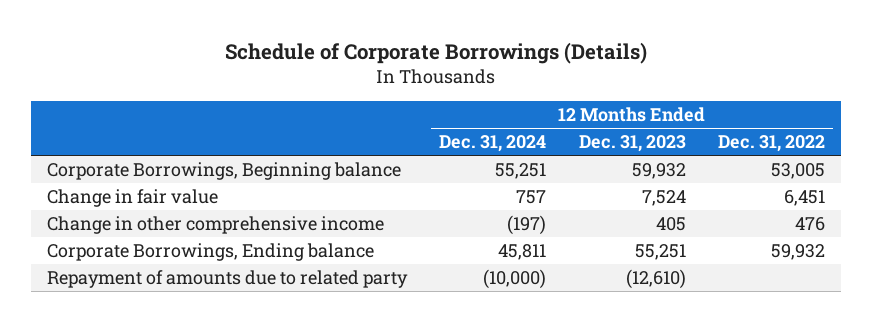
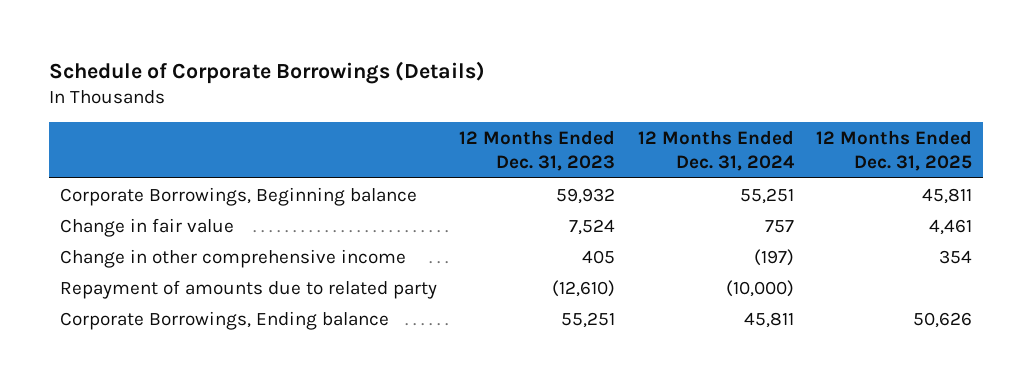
[717,135,825,153] Dec. 31, 2022 -> none
none -> [816,129,973,171] 12 Months Ended Dec. 31, 2025
[47,243,375,262] Corporate Borrowings, Ending balance -> [59,310,389,330] Corporate Borrowings, Ending balance

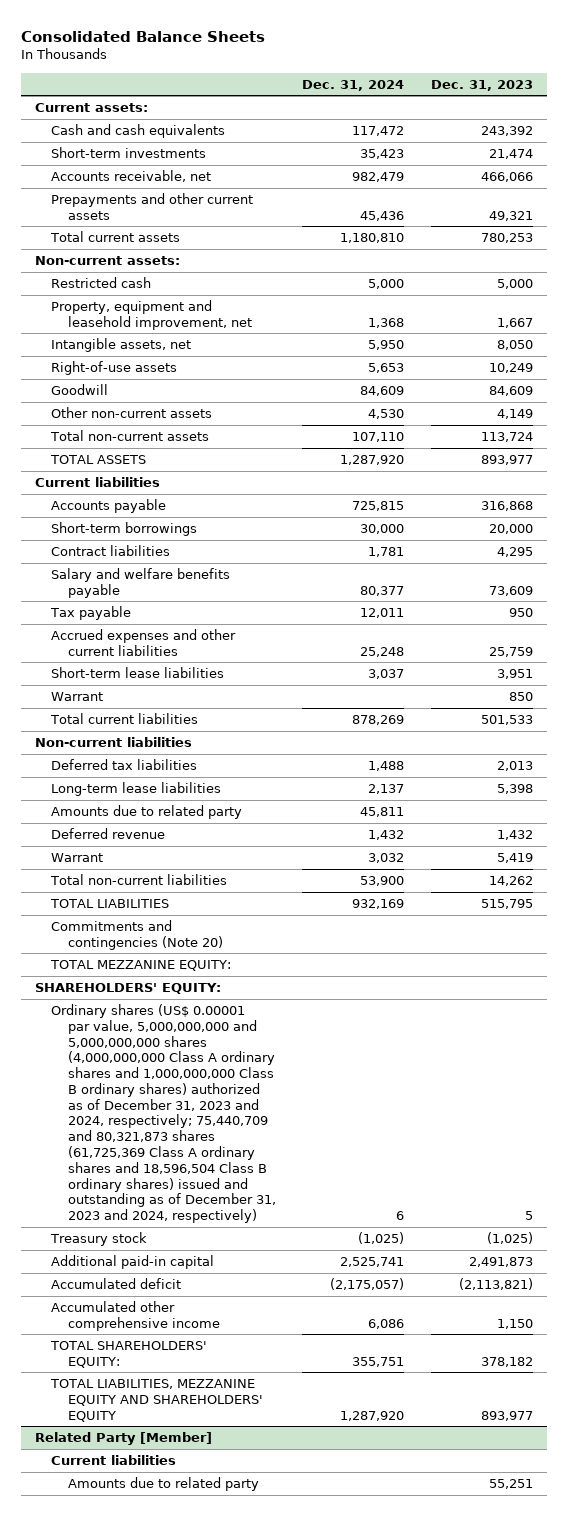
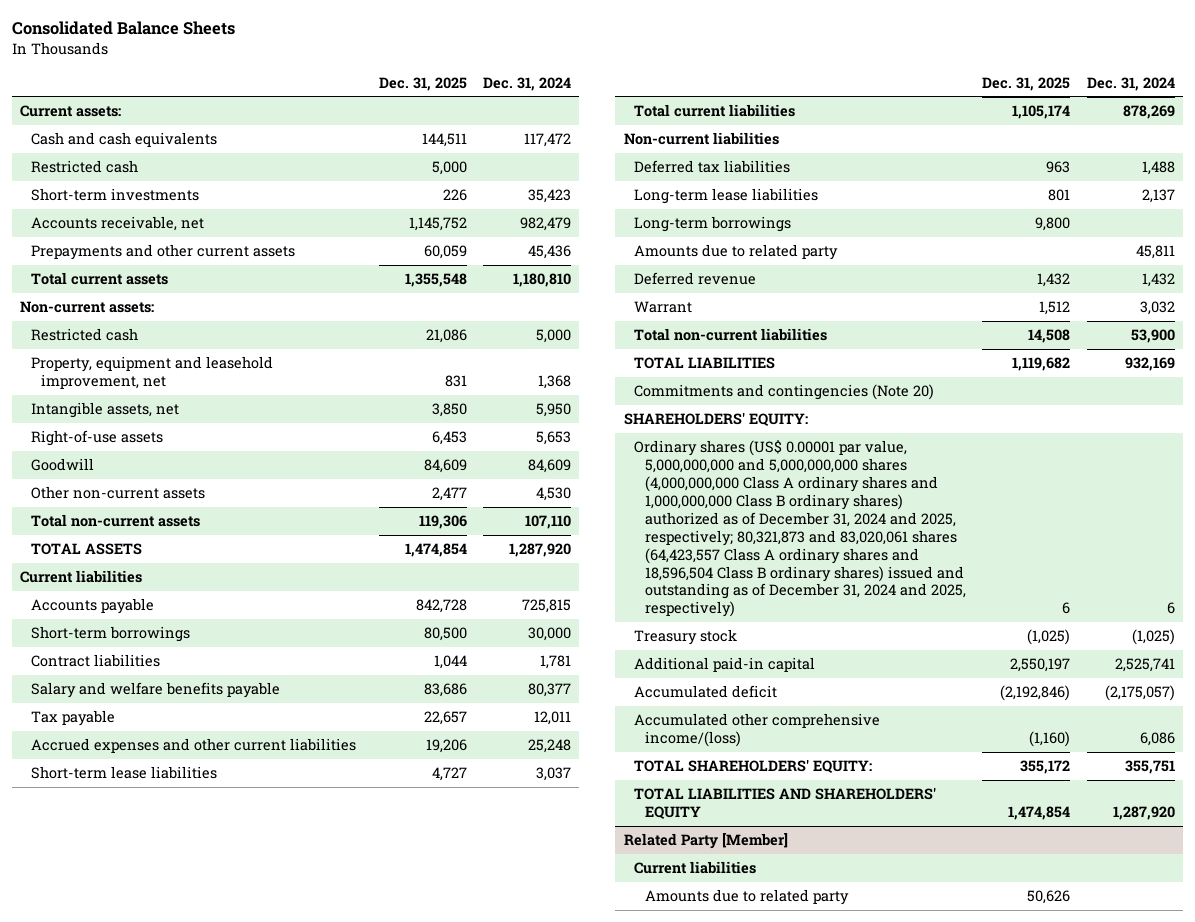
[431,79,534,91] Dec. 31, 2023 -> none
none -> [378,76,467,91] Dec. 31, 2025
none -> [30,160,138,174] Restricted cash
[51,692,104,702] Warrant -> none
none -> [634,216,792,233] Long-term borrowings
[50,960,232,972] TOTAL MEZZANINE EQUITY: -> none
[51,1004,276,1224] Ordinary shares (US$ 0.00001 par value, 5,000,000,000 and 5,000,000,000 shares (4,000,000,000 Class A ordinary shares and 1,000,000,000 Class B ordinary shares) authorized as of December 31, 2023 and 2024, respectively; 75,440,709 and 80,321,873 shares (61,725,369 Class A ordinary shares and 18,596,504 Class B ordinary shares) issued and outstanding as of December 31, 2023 and 2024, respectively) -> [634,440,966,618] Ordinary shares (US$ 0.00001 par value, 5,000,000,000 and 5,000,000,000 shares (4,000,000,000 Class A ordinary shares and 1,000,000,000 Class B ordinary shares) authorized as of December 31, 2024 and 2025, respectively; 80,321,873 and 83,020,061 shares (64,423,557 Class A ordinary shares and 18,596,504 Class B ordinary shares) issued and outstanding as of December 31, 2024 and 2025, respectively)
[51,1301,220,1331] Accumulated other comprehensive income -> [634,713,881,747] Accumulated other comprehensive income/(loss)
[50,1379,263,1422] TOTAL LIABILITIES, MEZZANINE EQUITY AND SHAREHOLDERS' EQUITY -> [634,787,937,819] TOTAL LIABILITIES AND SHAREHOLDERS' EQUITY

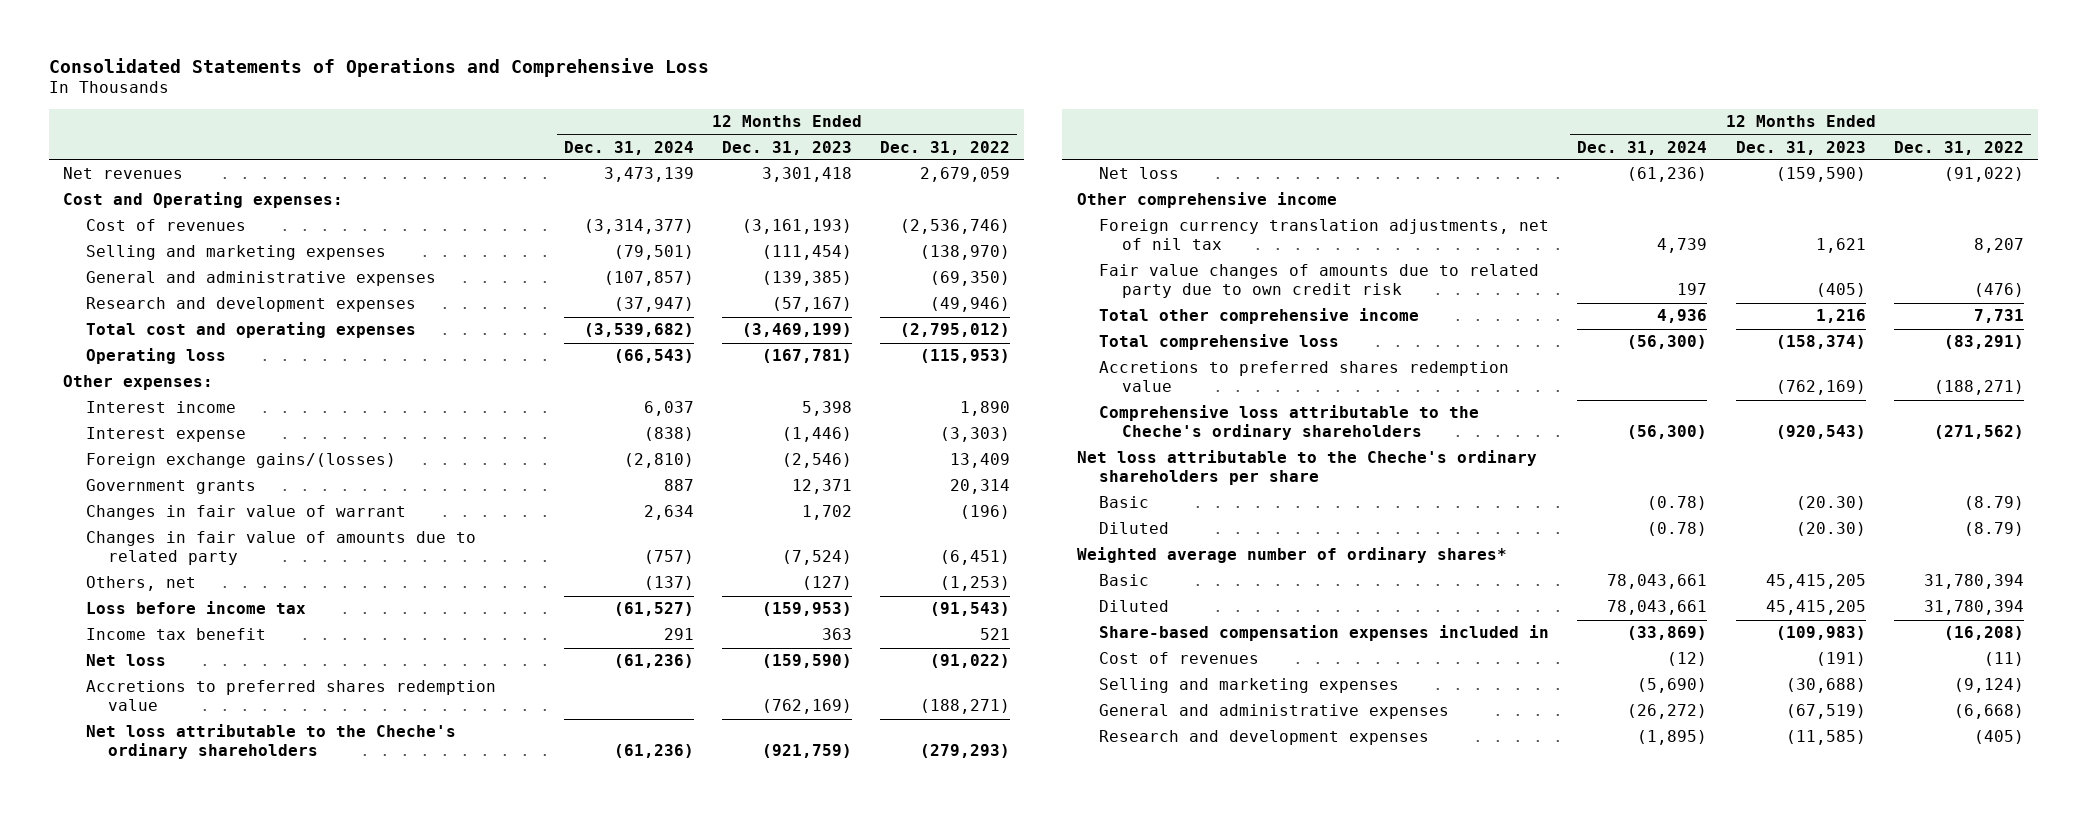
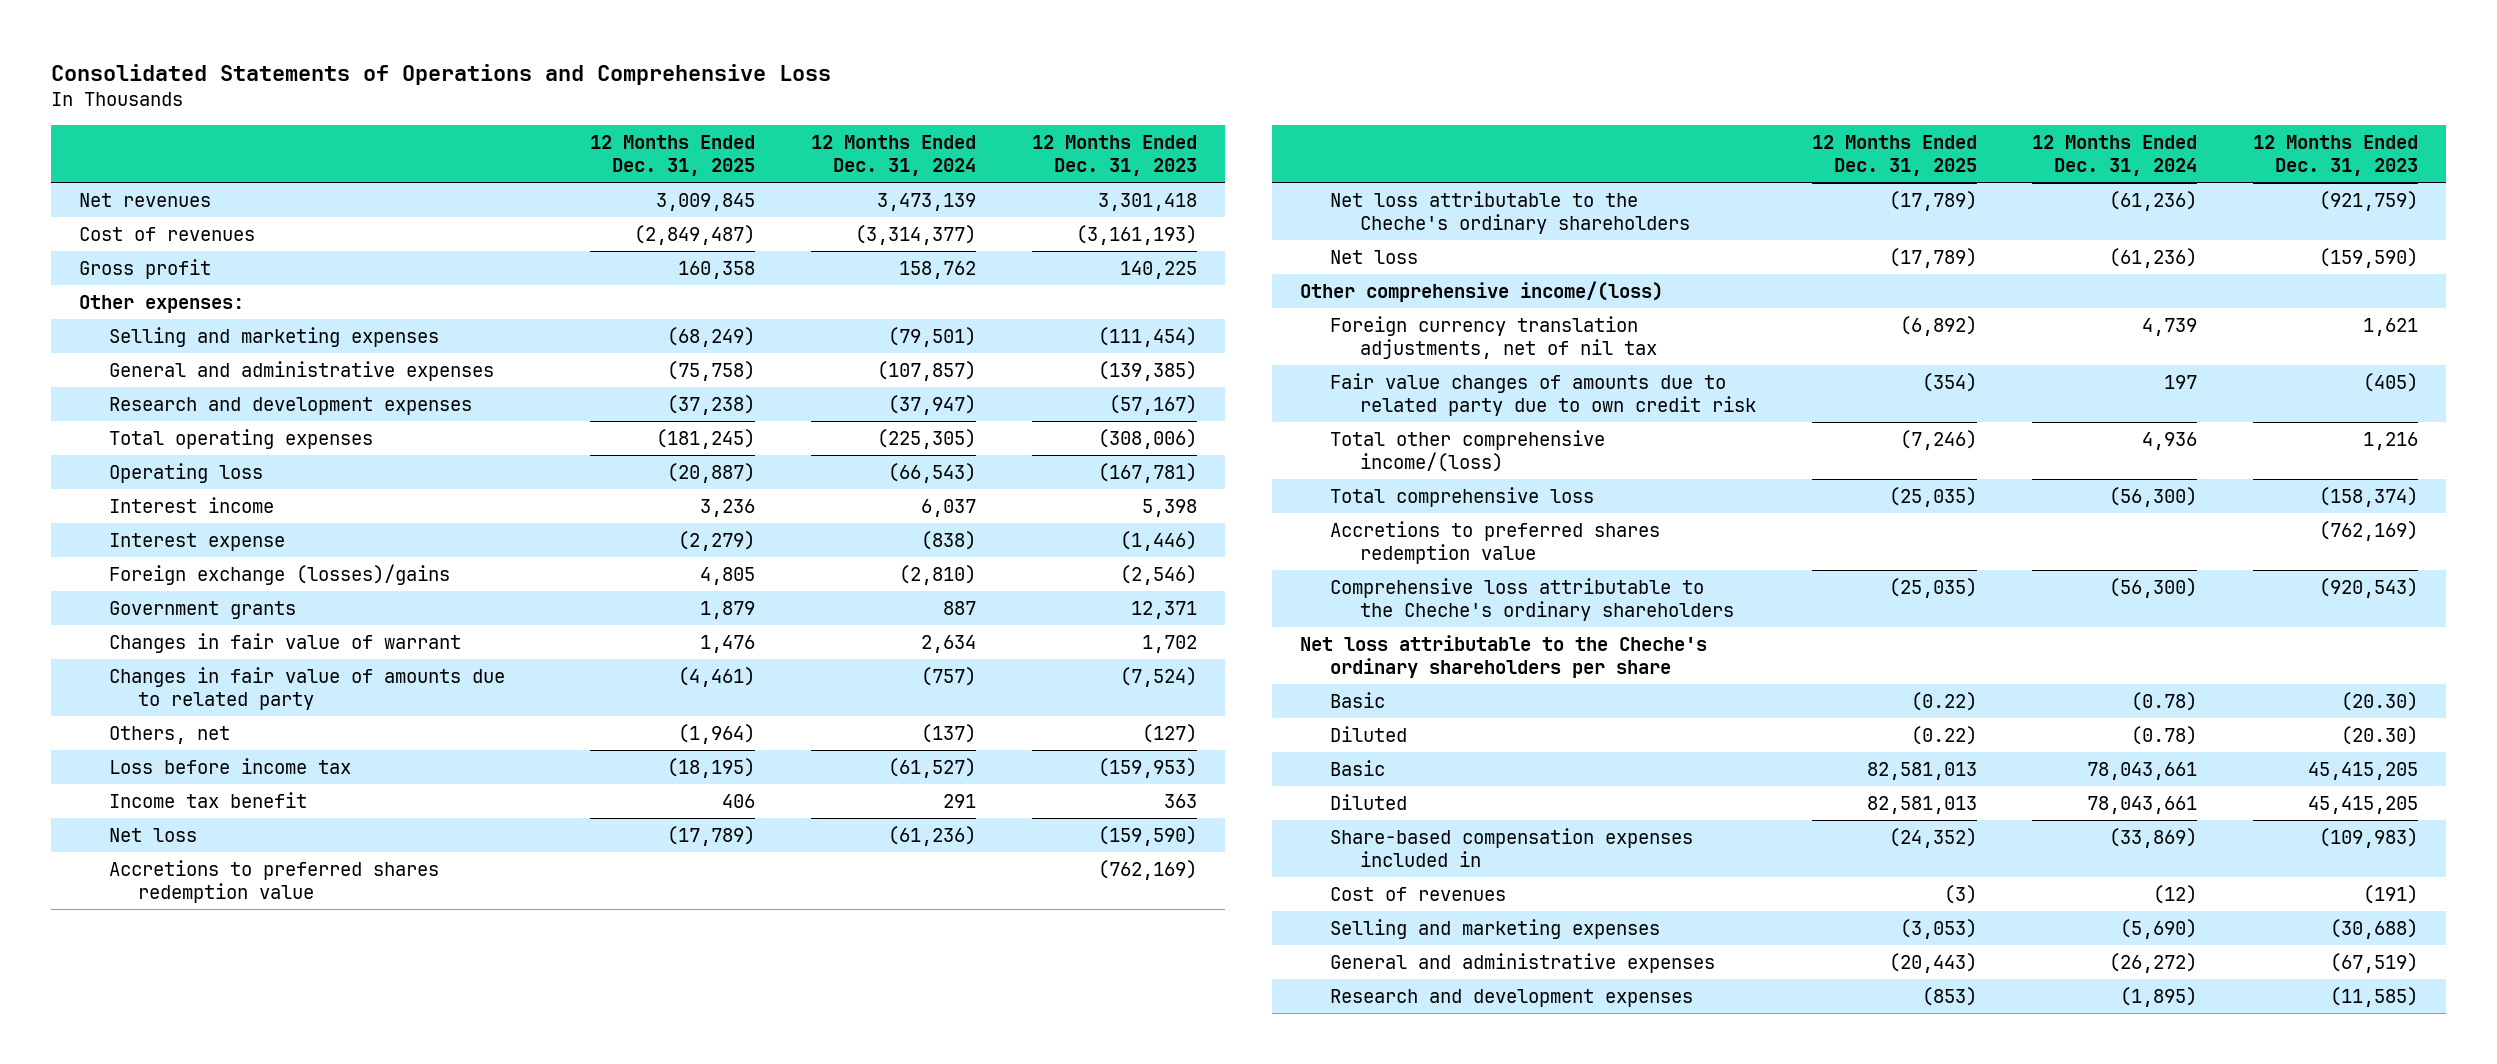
[880,140,1011,155] Dec. 31, 2022 -> none
none -> [590,134,756,177] 12 Months Ended Dec. 31, 2025
[62,192,343,209] Cost and Operating expenses: -> none
none -> [79,258,212,279] Gross profit
[62,375,213,391] Other expenses: -> [79,294,245,313] Other expenses:
[85,322,416,339] Total cost and operating expenses -> [108,428,373,449] Total operating expenses
[583,323,694,338] (3,539,682) -> [877,428,977,449] (225,305)
[741,323,852,338] (3,469,199) -> [1098,428,1198,449] (308,006)
[85,453,396,469] Foreign exchange gains/(losses) -> [108,563,450,585] Foreign exchange (losses)/gains
[1076,192,1337,209] Other comprehensive income -> [1300,280,1664,302] Other comprehensive income/(loss)
[1099,308,1420,325] Total other comprehensive income -> [1330,429,1606,473] Total other comprehensive income/(loss)
[1076,547,1507,564] Weighted average number of ordinary shares* -> none

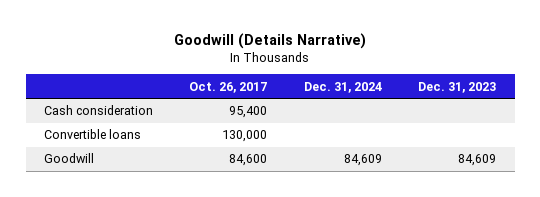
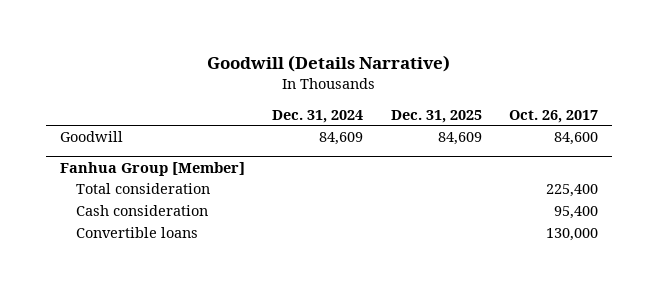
[418,81,497,93] Dec. 31, 2023 -> none
none -> [390,109,482,123] Dec. 31, 2025
[43,153,94,164] Goodwill -> [59,131,123,143] Goodwill
none -> [59,161,245,176] Fanhua Group [Member]
none -> [76,183,211,195] Total consideration

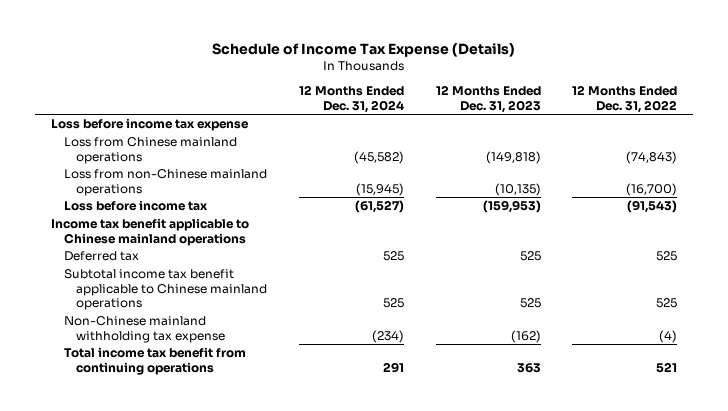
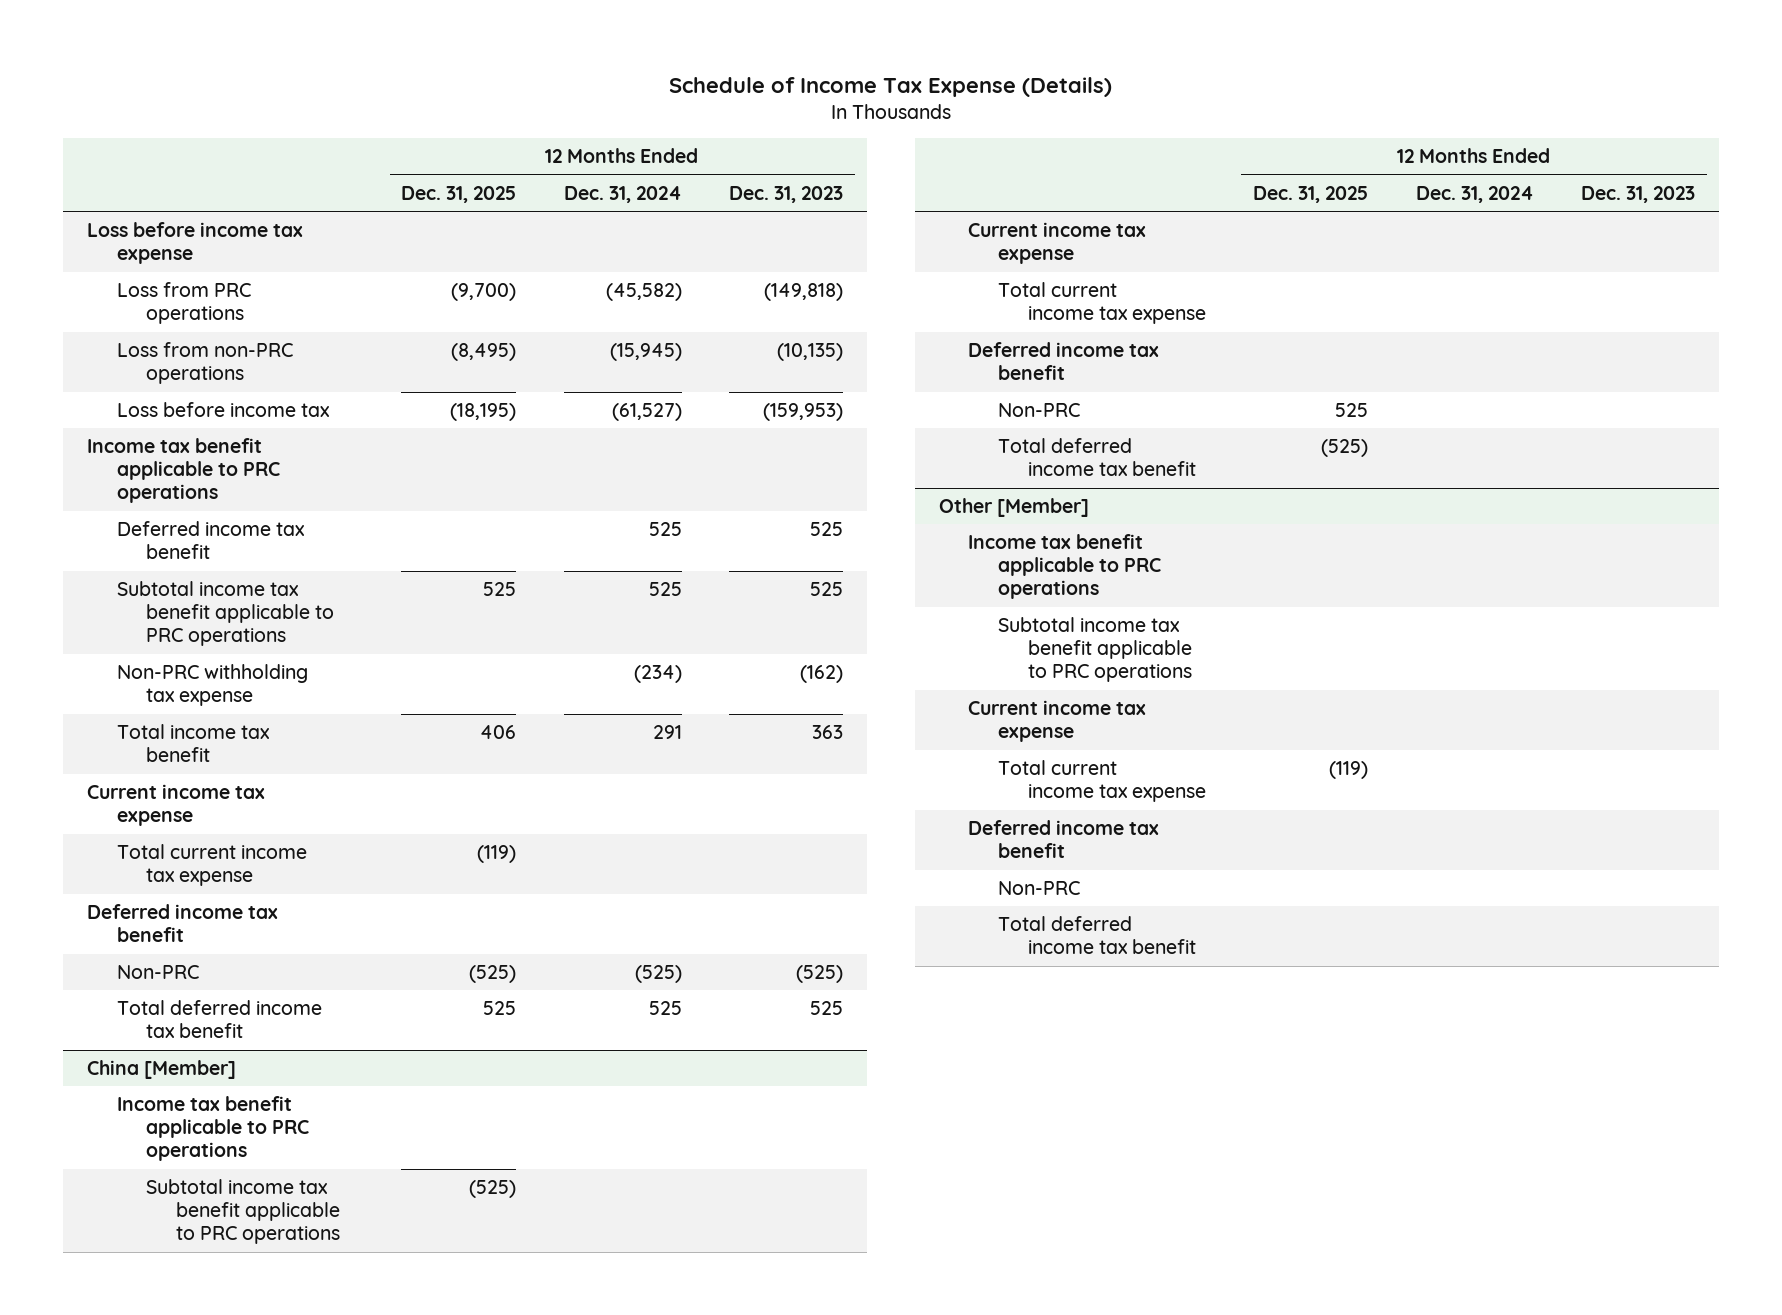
[572,85,678,113] 12 Months Ended Dec. 31, 2022 -> none
none -> [401,185,517,203] Dec. 31, 2025
[63,137,237,164] Loss from Chinese mainland operations -> [116,282,251,325] Loss from PRC operations
[63,169,267,196] Loss from non-Chinese mainland operations -> [116,342,293,385] Loss from non-PRC operations
[50,218,249,246] Income tax benefit applicable to Chinese mainland operations -> [86,438,280,504] Income tax benefit applicable to PRC operations
[63,251,139,262] Deferred tax -> [116,521,305,560] Deferred income tax benefit
[63,269,268,311] Subtotal income tax benefit applicable to Chinese mainland operations -> [116,581,335,647] Subtotal income tax benefit applicable to PRC operations
[63,316,226,343] Non-Chinese mainland withholding tax expense -> [116,664,308,707] Non-PRC withholding tax expense
[63,347,246,375] Total income tax benefit from continuing operations -> [116,724,270,763] Total income tax benefit
none -> [86,784,265,827] Current income tax expense
none -> [116,844,307,887] Total current income tax expense
none -> [86,904,278,943] Deferred income tax benefit
none -> [116,965,199,980] Non-PRC
none -> [116,1000,322,1039] Total deferred income tax benefit
none -> [86,1060,236,1080] China [Member]
none -> [116,1096,310,1162] Income tax benefit applicable to PRC operations
none -> [146,1179,341,1245] Subtotal income tax benefit applicable to PRC operations
none -> [968,222,1147,265] Current income tax expense
none -> [998,282,1206,325] Total current income tax expense
none -> [968,342,1160,381] Deferred income tax benefit
none -> [998,403,1081,418] Non-PRC
none -> [998,438,1196,477] Total deferred income tax benefit
none -> [938,498,1089,518] Other [Member]
none -> [968,534,1162,600] Income tax benefit applicable to PRC operations
none -> [998,617,1192,683] Subtotal income tax benefit applicable to PRC operations
none -> [968,700,1147,743] Current income tax expense
none -> [998,760,1206,803] Total current income tax expense
none -> [968,820,1160,859] Deferred income tax benefit
none -> [998,881,1081,896] Non-PRC
none -> [998,916,1196,955] Total deferred income tax benefit

